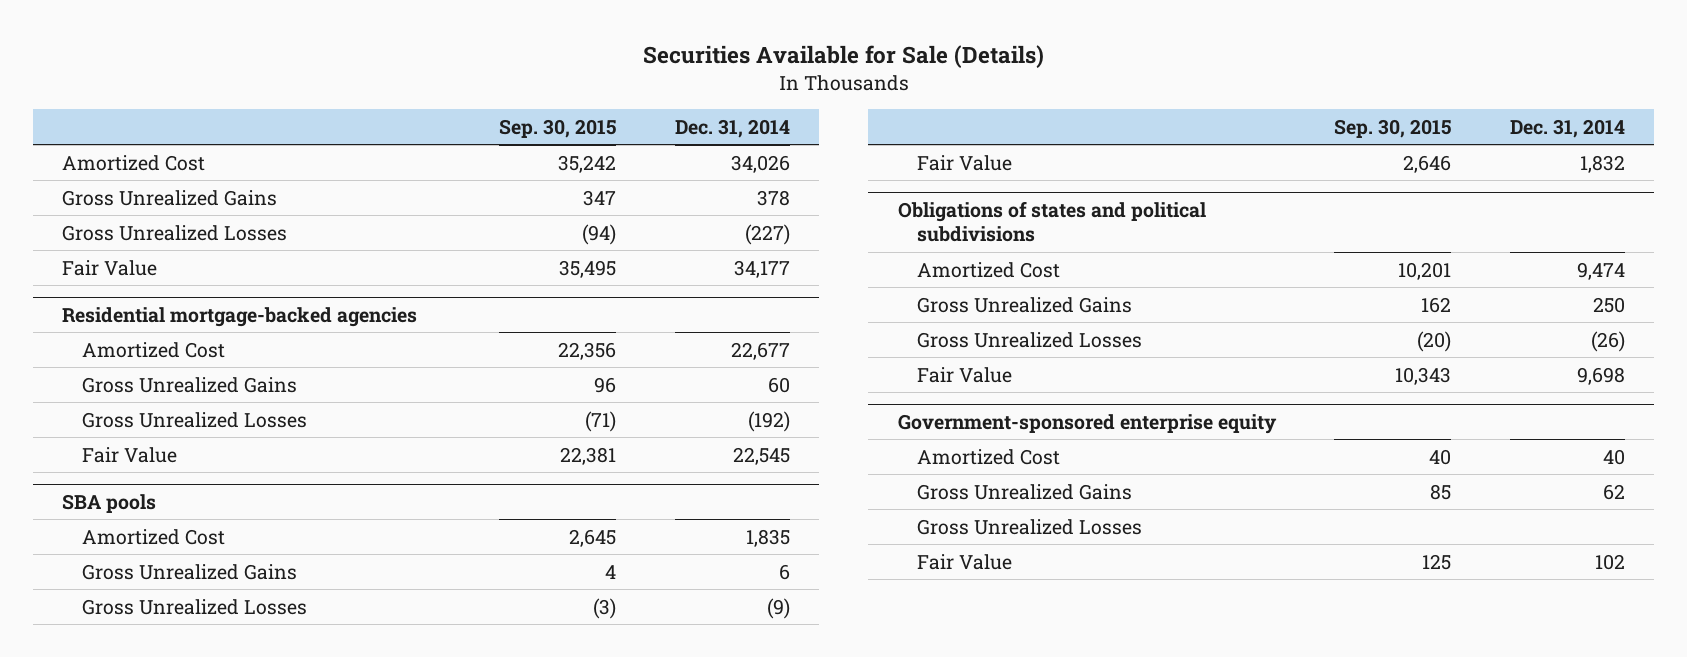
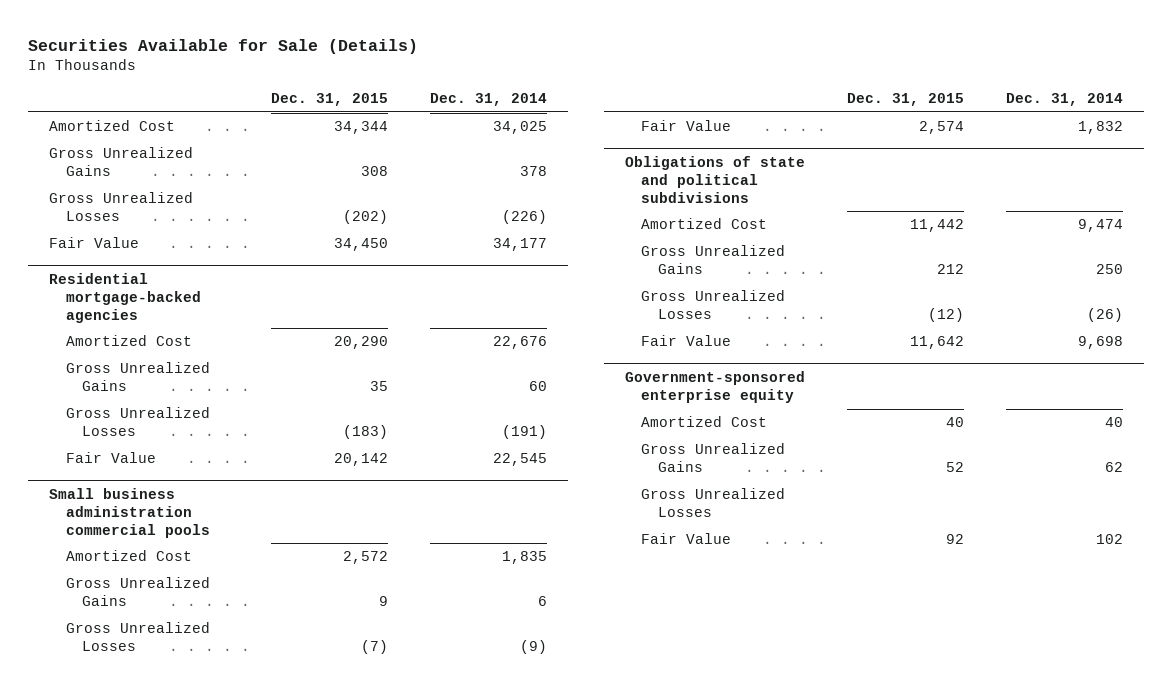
[498,118,616,138] Sep. 30, 2015 -> none
none -> [271,92,389,106] Dec. 31, 2015
[730,154,790,173] 34,026 -> [492,121,547,135] 34,025
[744,223,790,245] (227) -> [501,210,547,225] (226)
[730,341,790,360] 22,677 -> [492,336,547,350] 22,676
[747,410,790,432] (192) -> [501,425,547,440] (191)
[62,493,157,513] SBA pools -> [49,488,210,538] Small business administration commercial pools
[897,200,1206,243] Obligations of states and political subdivisions -> [624,156,805,203] Obligations of state and political subdivisions

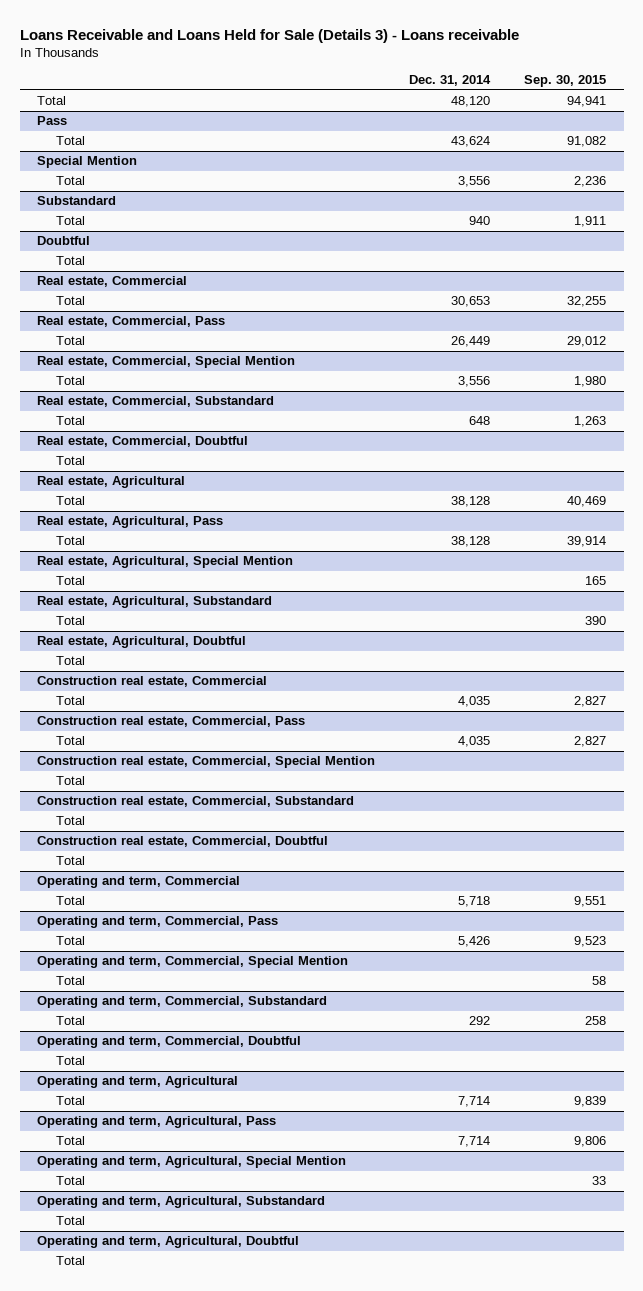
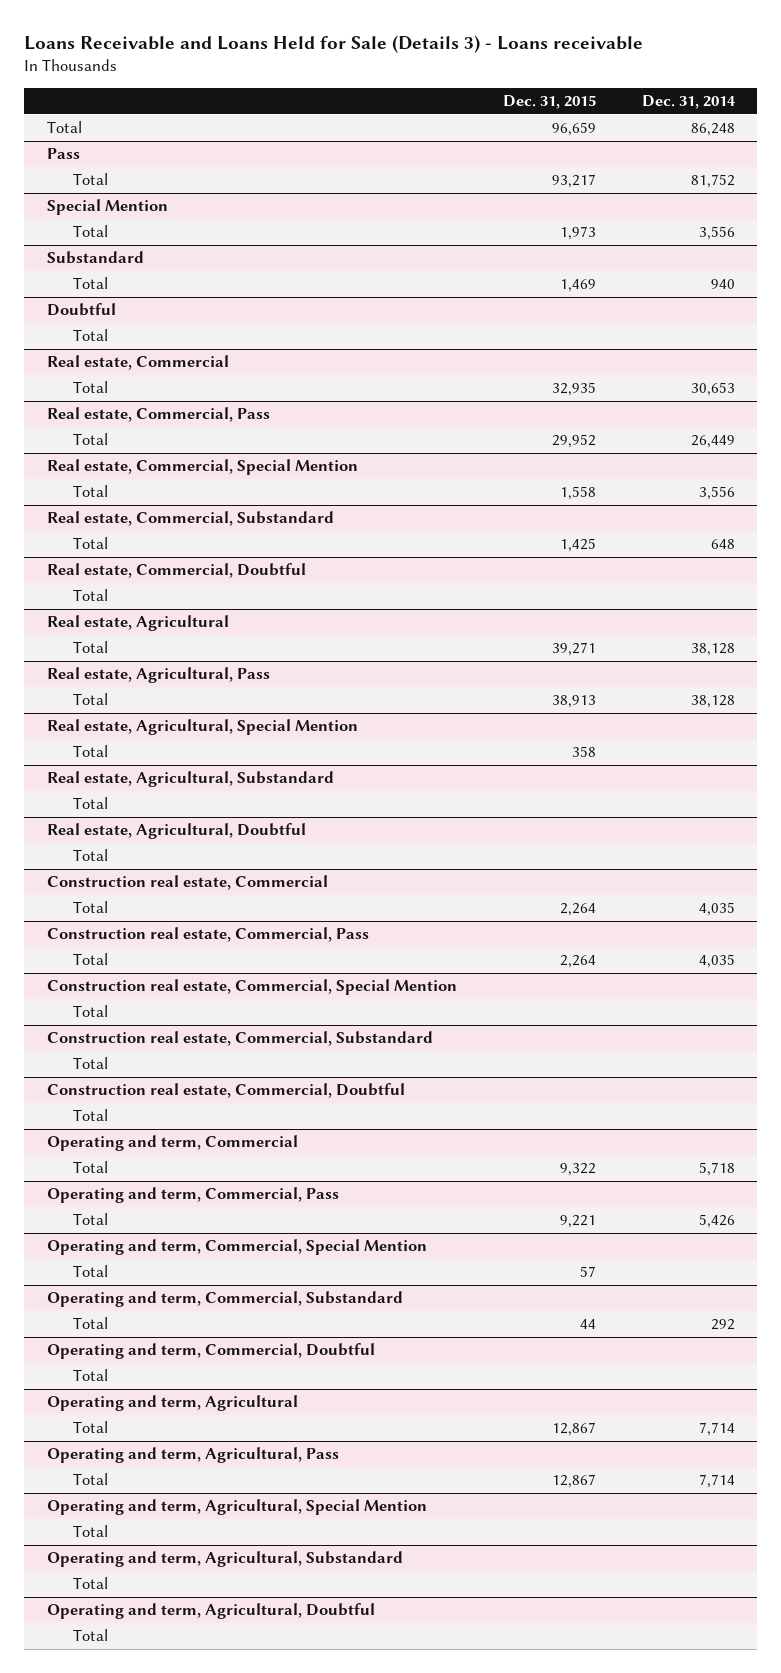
[524,75,607,88] Sep. 30, 2015 -> none
none -> [502,94,596,109] Dec. 31, 2015
[451,96,491,108] 48,120 -> [690,123,735,137] 86,248
[451,136,491,148] 43,624 -> [690,174,735,189] 81,752

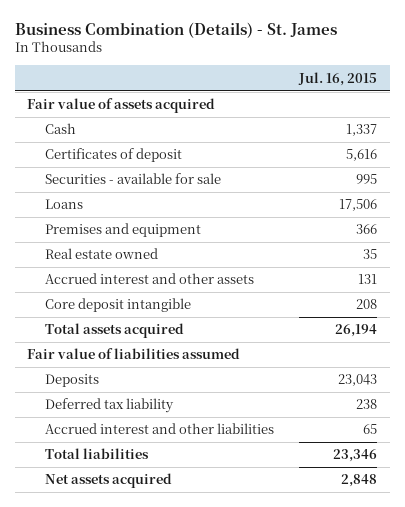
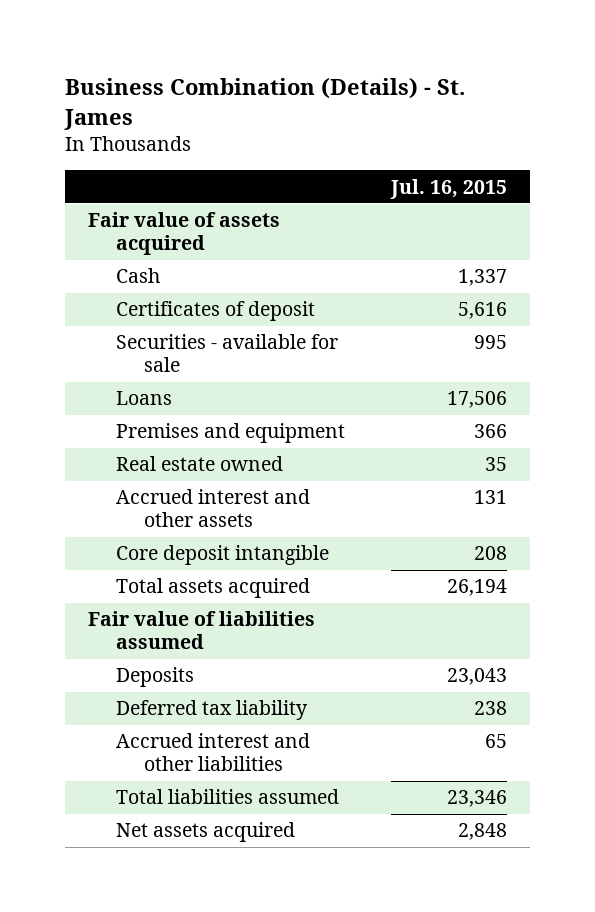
[45,448,150,460] Total liabilities -> [116,789,340,805] Total liabilities assumed

